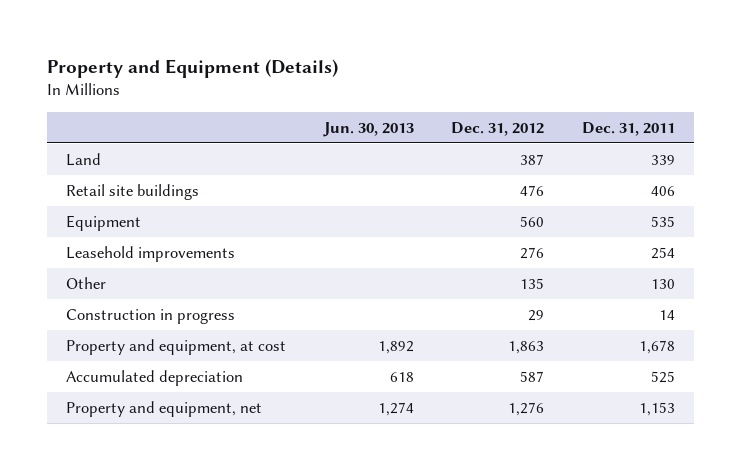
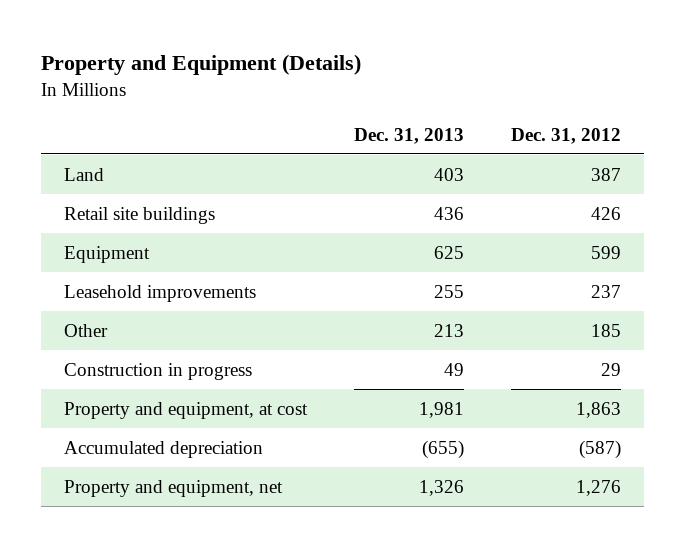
[322,121,414,137] Jun. 30, 2013 -> none
[582,121,676,136] Dec. 31, 2011 -> none
none -> [354,127,465,144] Dec. 31, 2013
[520,184,545,196] 476 -> [591,206,622,220] 426
[520,215,545,227] 560 -> [591,245,622,259] 599
[520,246,545,259] 276 -> [591,284,622,298] 237
[520,277,545,289] 135 -> [591,323,622,337] 185
[520,370,545,382] 587 -> [579,439,622,459] (587)

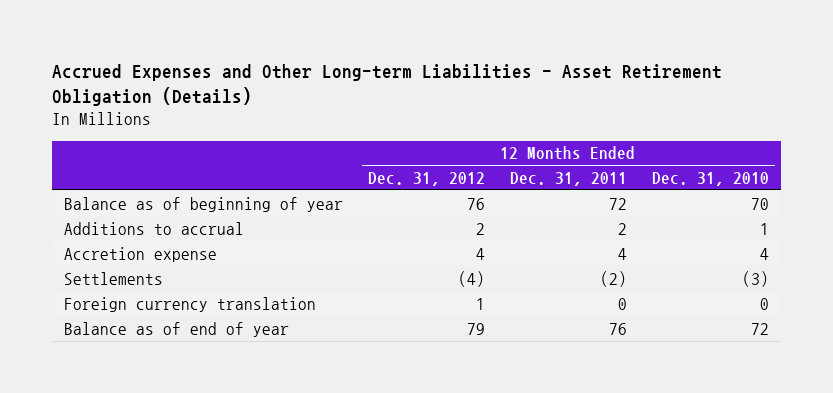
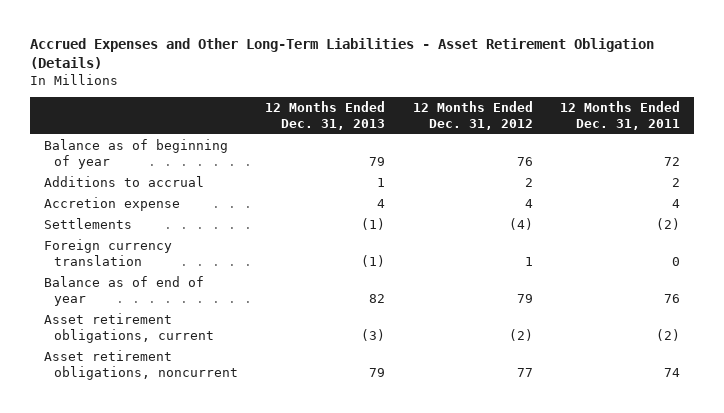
[51,63,722,107] Accrued Expenses and Other Long-term Liabilities - Asset Retirement Obligation (Details) -> [30,38,655,70] Accrued Expenses and Other Long-Term Liabilities - Asset Retirement Obligation (Details)
[651,171,769,186] Dec. 31, 2010 -> none
none -> [265,101,386,130] 12 Months Ended Dec. 31, 2013
none -> [43,313,215,343] Asset retirement obligations, current
none -> [43,350,239,380] Asset retirement obligations, noncurrent

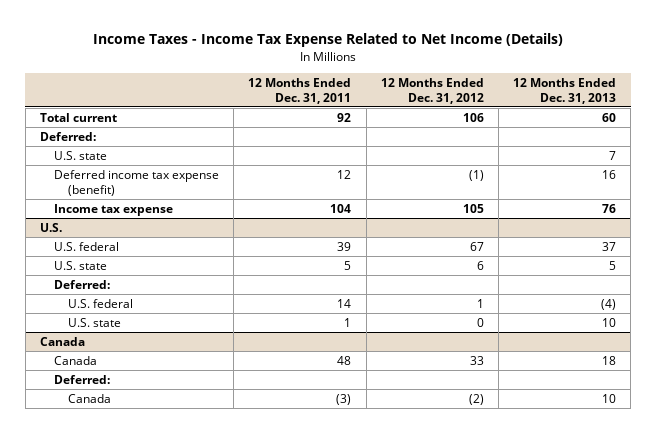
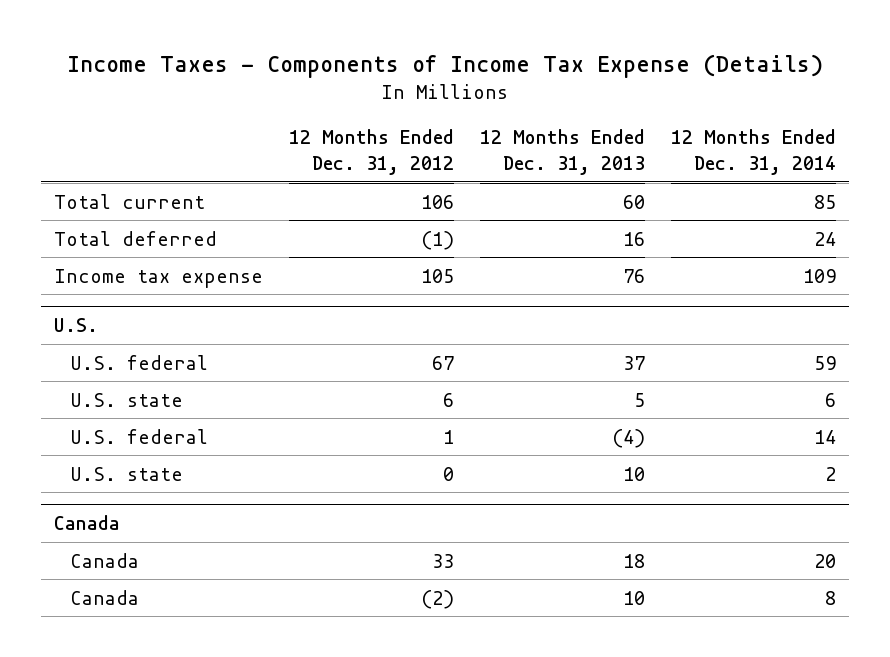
[93,33,564,48] Income Taxes - Income Tax Expense Related to Net Income (Details) -> [66,53,823,78] Income Taxes - Components of Income Tax Expense (Details)
[248,77,352,104] 12 Months Ended Dec. 31, 2011 -> none
none -> [670,129,836,175] 12 Months Ended Dec. 31, 2014
[40,131,97,141] Deferred: -> none
[54,150,108,160] U.S. state -> none
[54,169,220,196] Deferred income tax expense (benefit) -> [53,230,217,246] Total deferred
[54,279,111,289] Deferred: -> none
[54,374,111,384] Deferred: -> none

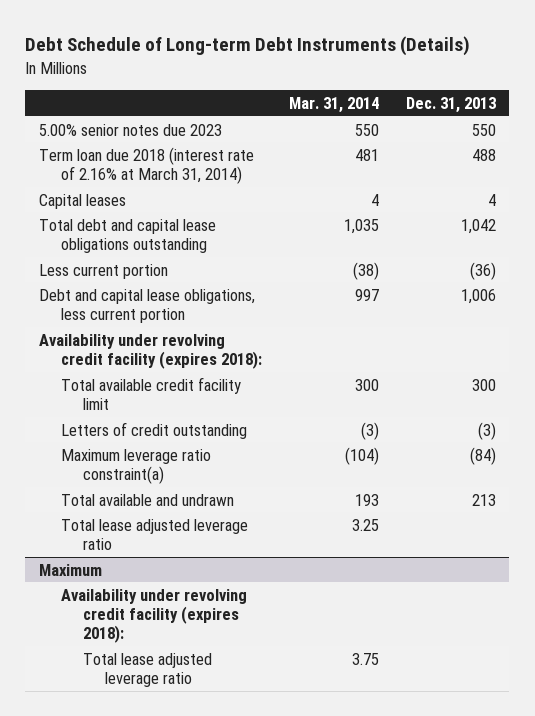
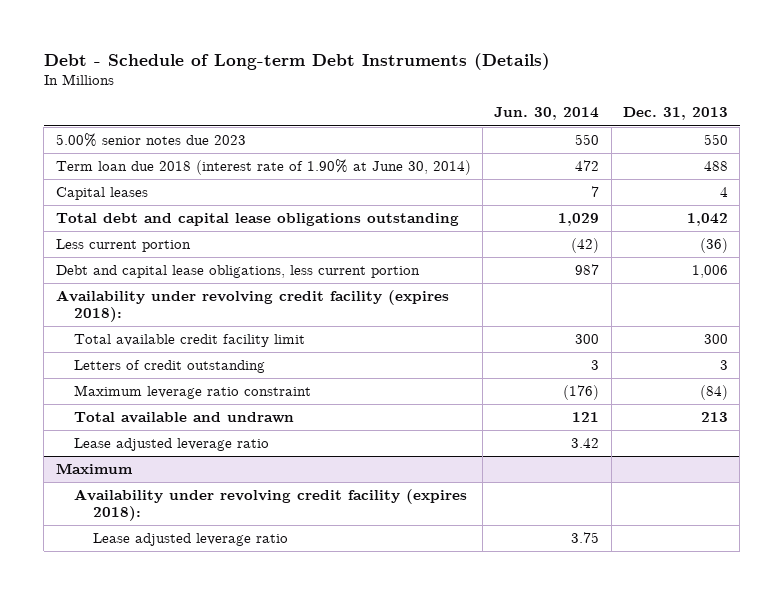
[25,36,471,57] Debt Schedule of Long-term Debt Instruments (Details) -> [43,52,550,70] Debt - Schedule of Long-term Debt Instruments (Details)
[288,96,379,113] Mar. 31, 2014 -> none
none -> [494,107,600,121] Jun. 30, 2014
[38,146,254,184] Term loan due 2018 (interest rate of 2.16% at March 31, 2014) -> [55,159,471,176] Term loan due 2018 (interest rate of 1.90% at June 30, 2014)
[477,421,496,440] (3) -> [719,360,728,371] 3
[60,448,211,484] Maximum leverage ratio constraint(a) -> [74,385,312,400] Maximum leverage ratio constraint
[60,518,248,550] Total lease adjusted leverage ratio -> [74,438,270,452] Lease adjusted leverage ratio
[82,652,212,687] Total lease adjusted leverage ratio -> [92,533,288,547] Lease adjusted leverage ratio

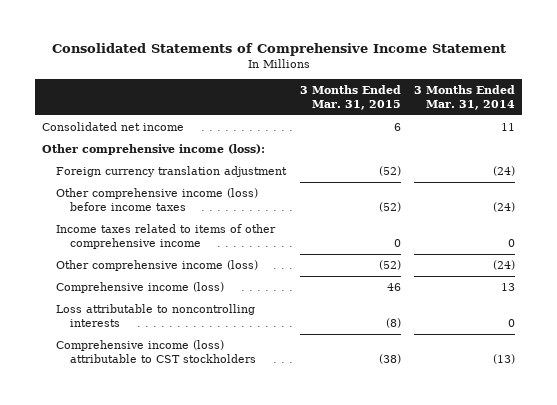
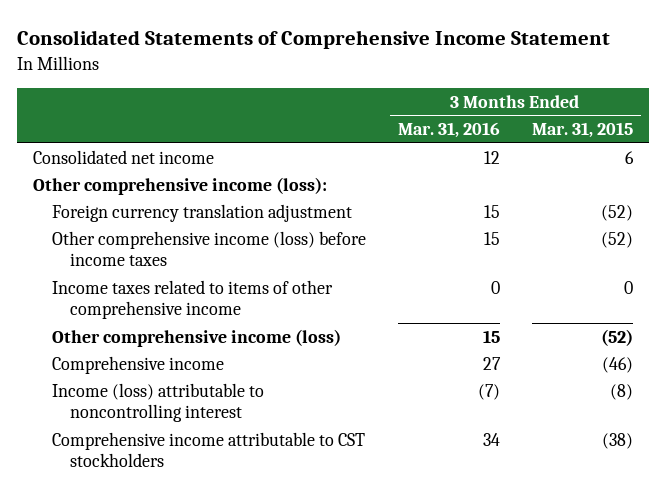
[414,85,516,110] 3 Months Ended Mar. 31, 2014 -> none
none -> [397,122,500,139] Mar. 31, 2016
[56,282,225,294] Comprehensive income (loss) -> [51,355,224,374] Comprehensive income
[386,283,401,292] 46 -> [601,356,633,373] (46)
[56,304,256,327] Loss attributable to noncontrolling interests -> [51,382,264,423] Income (loss) attributable to noncontrolling interest
[56,340,257,363] Comprehensive income (loss) attributable to CST stockholders -> [51,431,365,468] Comprehensive income attributable to CST stockholders

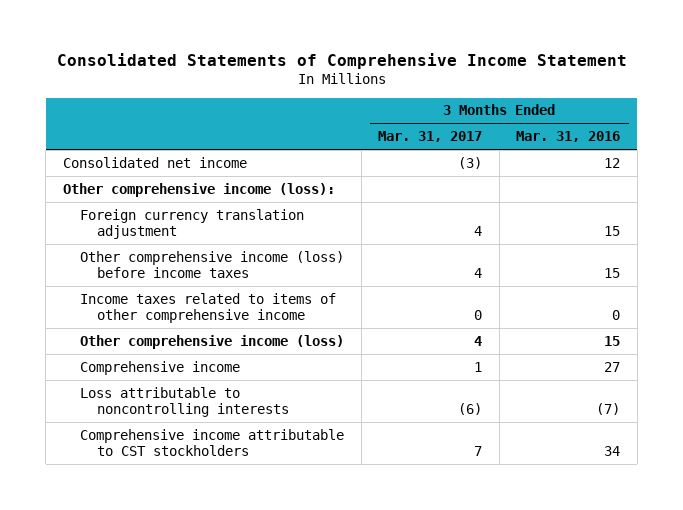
[531,122,633,139] Mar. 31, 2015 -> none
none -> [378,131,483,143] Mar. 31, 2017
[51,382,264,423] Income (loss) attributable to noncontrolling interest -> [80,386,290,418] Loss attributable to noncontrolling interests

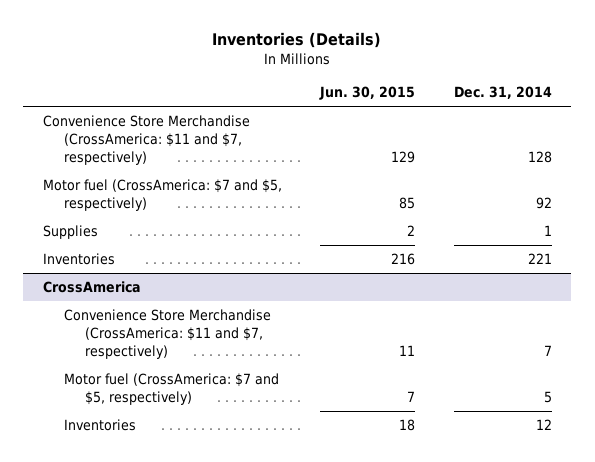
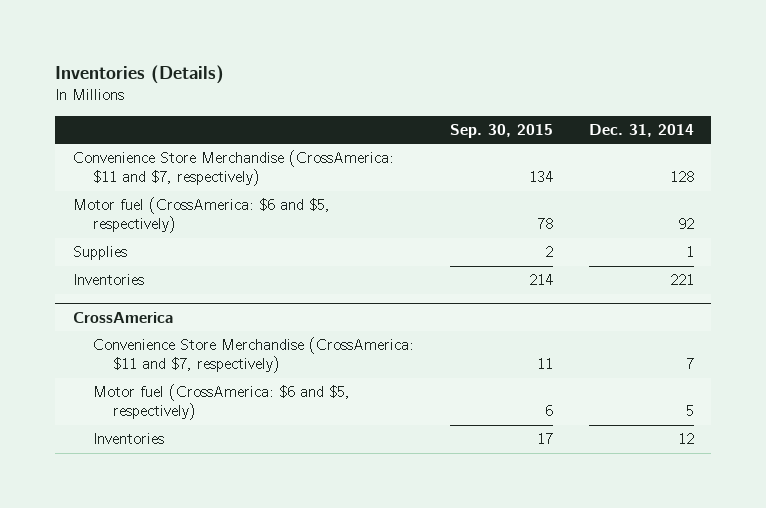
[319,85,416,100] Jun. 30, 2015 -> none
none -> [449,123,553,138] Sep. 30, 2015
[42,179,282,211] Motor fuel (CrossAmerica: $7 and $5, respectively) -> [72,197,330,234] Motor fuel (CrossAmerica: $6 and $5, respectively)
[63,373,279,405] Motor fuel (CrossAmerica: $7 and $5, respectively) -> [92,384,350,421] Motor fuel (CrossAmerica: $6 and $5, respectively)

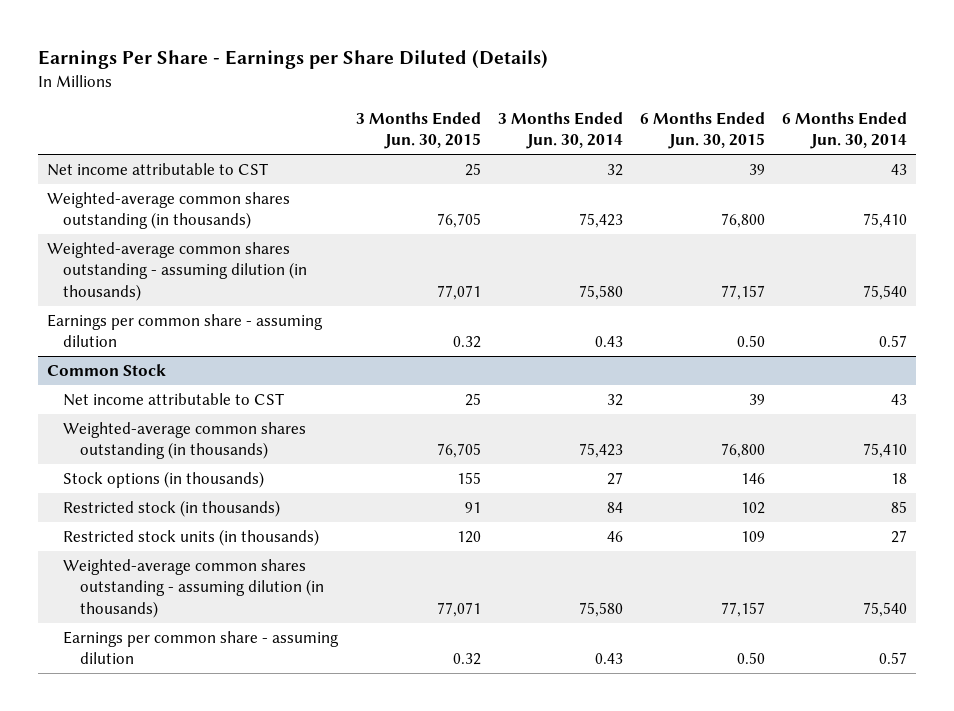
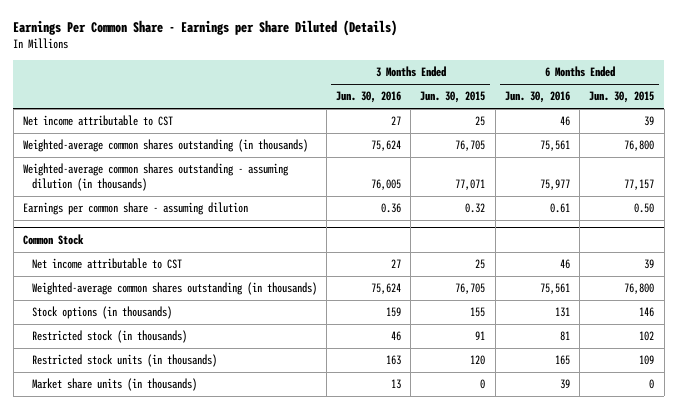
[38,50,549,70] Earnings Per Share - Earnings per Share Diluted (Details) -> [13,19,398,36] Earnings Per Common Share - Earnings per Share Diluted (Details)
[497,111,623,150] 3 Months Ended Jun. 30, 2014 -> none
[782,111,908,150] 6 Months Ended Jun. 30, 2014 -> none
none -> [336,91,402,104] Jun. 30, 2016
none -> [504,91,570,104] Jun. 30, 2016
[63,558,324,618] Weighted-average common shares outstanding - assuming dilution (in thousands) -> none
[63,630,340,665] Earnings per common share - assuming dilution -> none
none -> [31,378,197,392] Market share units (in thousands)

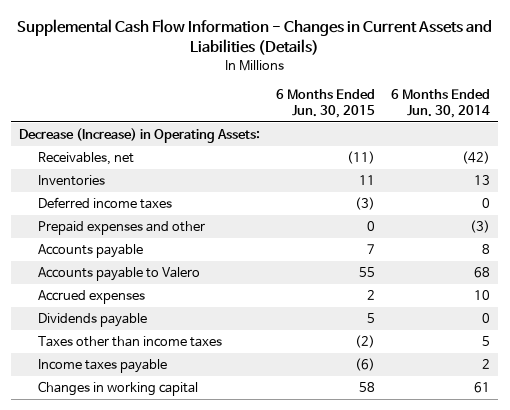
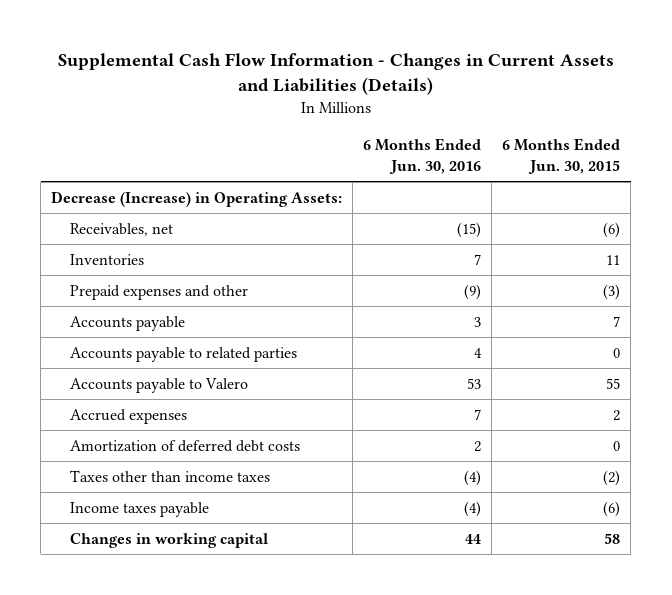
[391,88,491,118] 6 Months Ended Jun. 30, 2014 -> none
none -> [363,137,482,174] 6 Months Ended Jun. 30, 2016
[347,151,376,165] (11) -> [603,221,621,238] (6)
[37,197,172,210] Deferred income taxes -> none
[367,221,376,232] 0 -> [603,283,621,300] (3)
none -> [69,346,297,362] Accounts payable to related parties
[37,313,147,328] Dividends payable -> none
none -> [69,439,300,452] Amortization of deferred debt costs

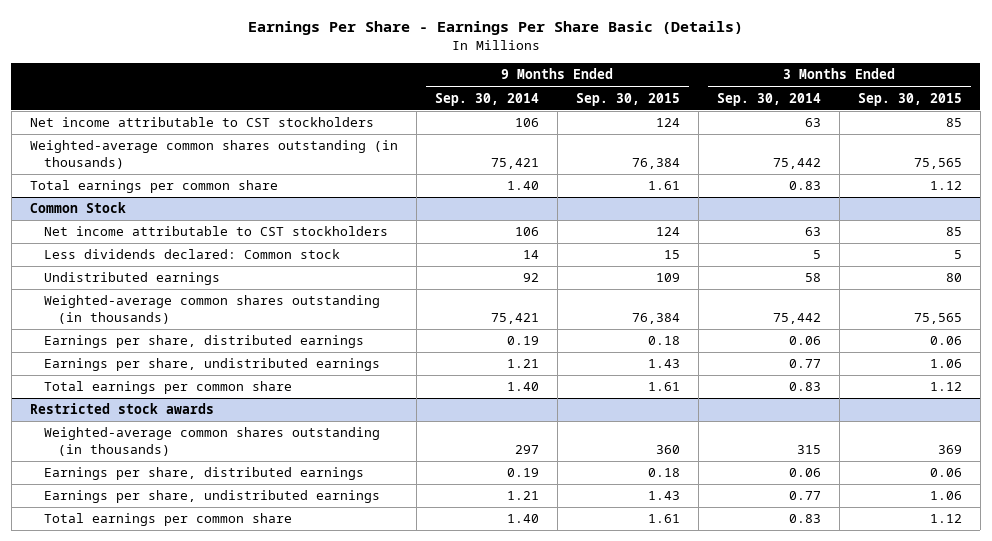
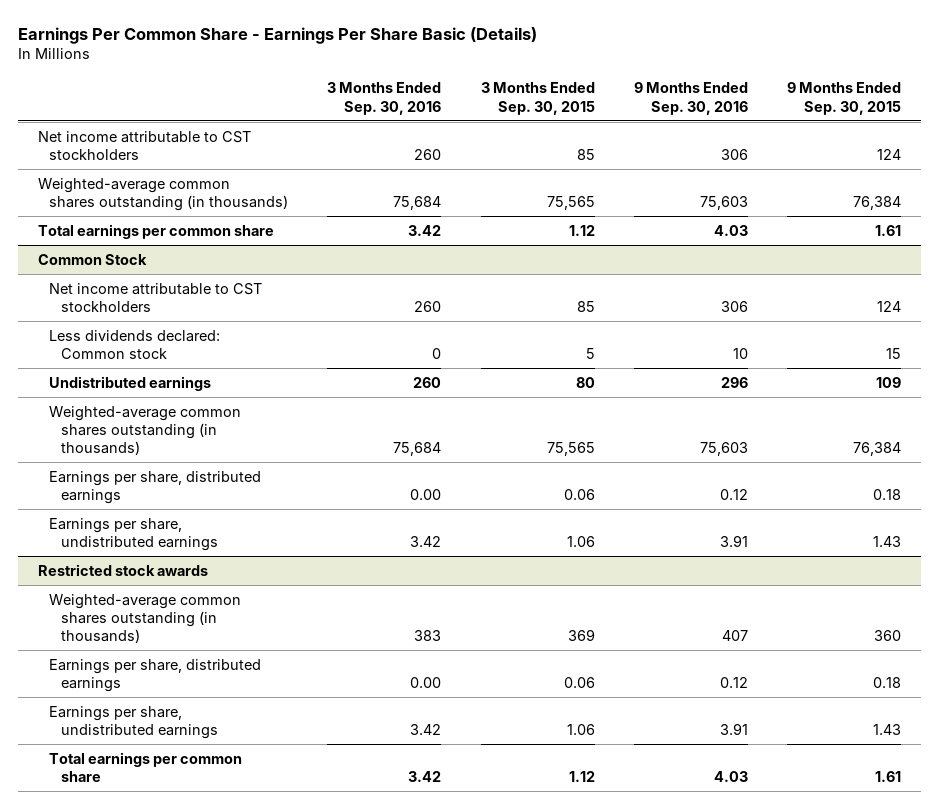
[247,20,743,35] Earnings Per Share - Earnings Per Share Basic (Details) -> [18,27,538,45] Earnings Per Common Share - Earnings Per Share Basic (Details)
[434,92,539,106] Sep. 30, 2014 -> none
[716,92,821,106] Sep. 30, 2014 -> none
none -> [327,82,442,115] 3 Months Ended Sep. 30, 2016
none -> [634,82,749,115] 9 Months Ended Sep. 30, 2016
[44,381,293,395] Total earnings per common share -> none

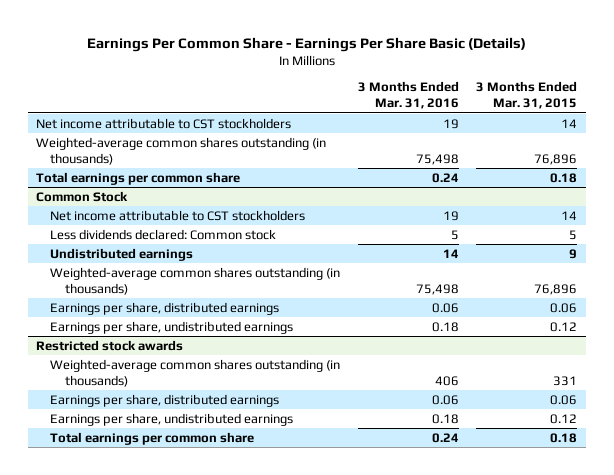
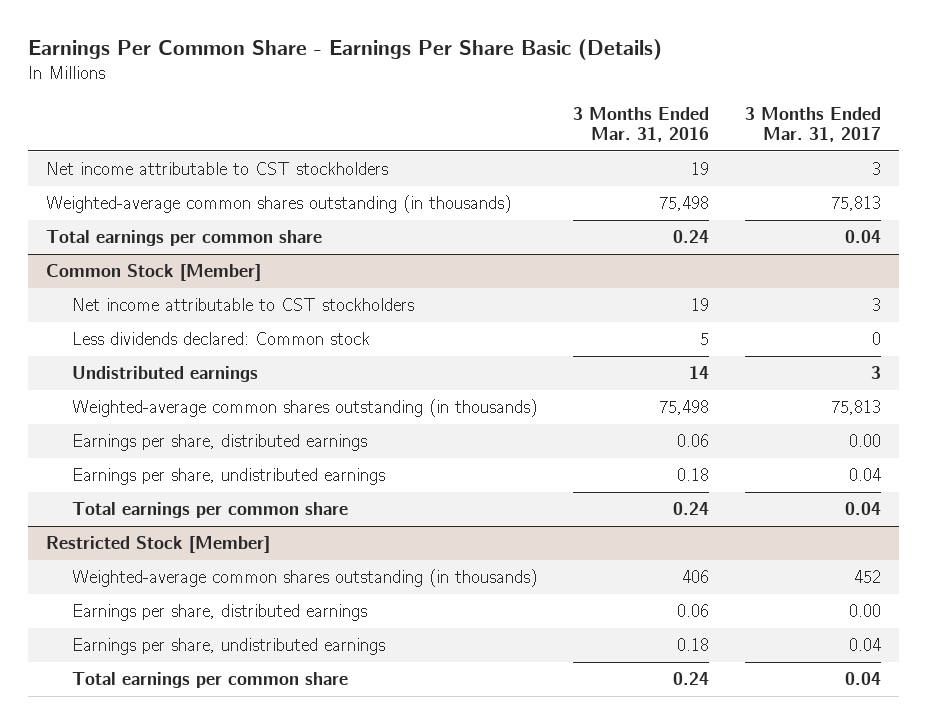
[476,81,578,110] 3 Months Ended Mar. 31, 2015 -> none
none -> [744,106,881,143] 3 Months Ended Mar. 31, 2017
[36,190,129,202] Common Stock -> [45,263,261,281] Common Stock [Member]
none -> [71,501,348,518] Total earnings per common share
[36,339,184,351] Restricted stock awards -> [45,535,270,553] Restricted Stock [Member]

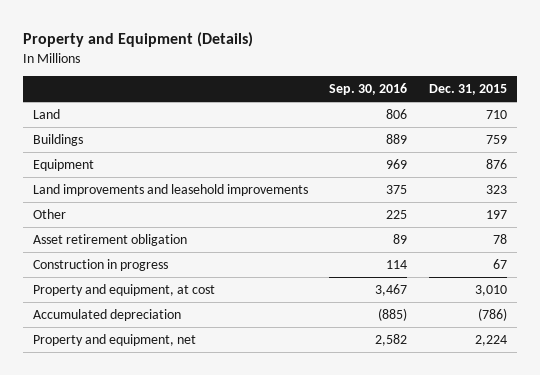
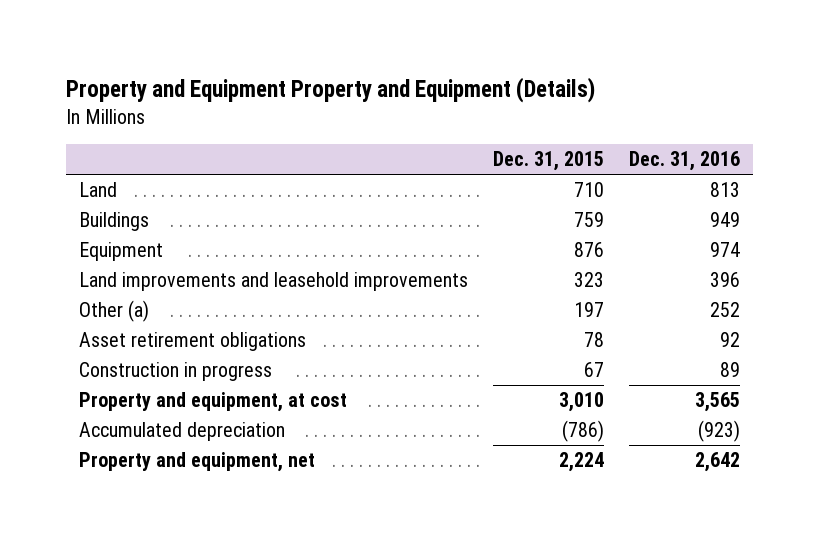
[22,32,253,48] Property and Equipment (Details) -> [66,77,596,104] Property and Equipment Property and Equipment (Details)
[329,83,408,96] Sep. 30, 2016 -> none
none -> [629,151,741,172] Dec. 31, 2016
[33,208,67,219] Other -> [78,300,149,323] Other (a)
[33,233,188,246] Asset retirement obligation -> [78,332,306,352] Asset retirement obligations

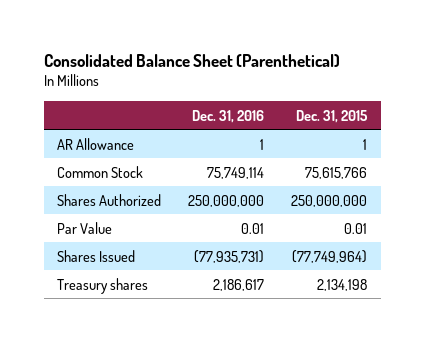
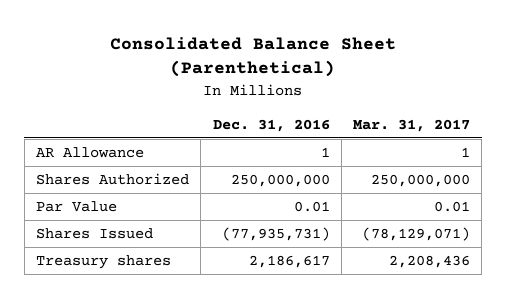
[296,109,369,123] Dec. 31, 2015 -> none
none -> [353,118,471,132] Mar. 31, 2017
[57,165,144,178] Common Stock -> none

